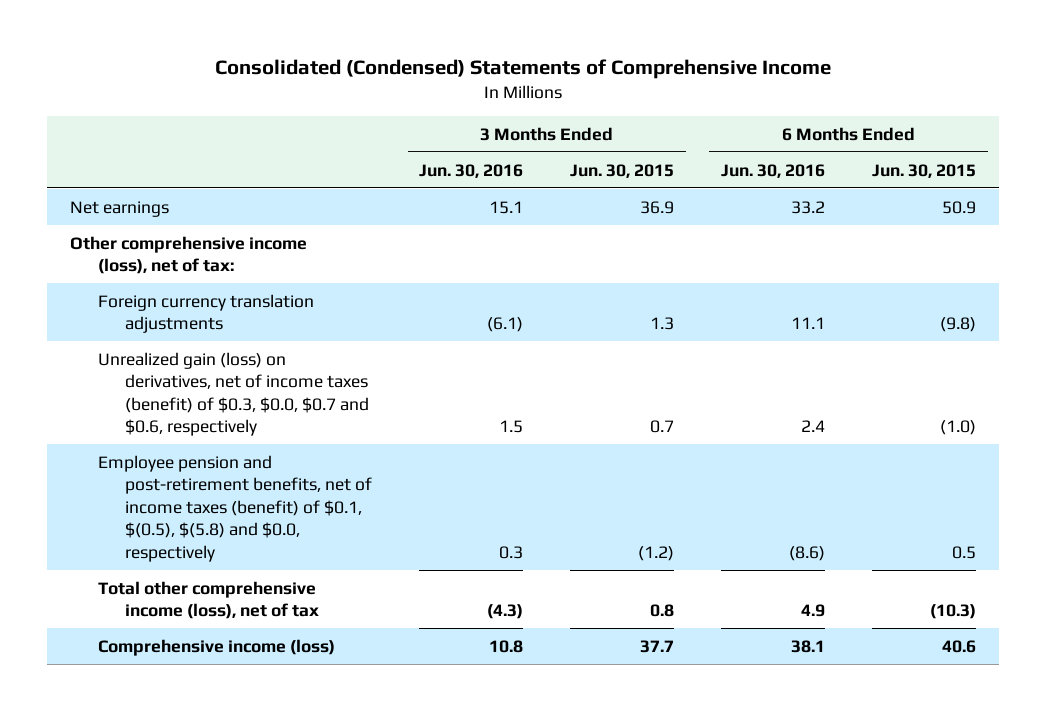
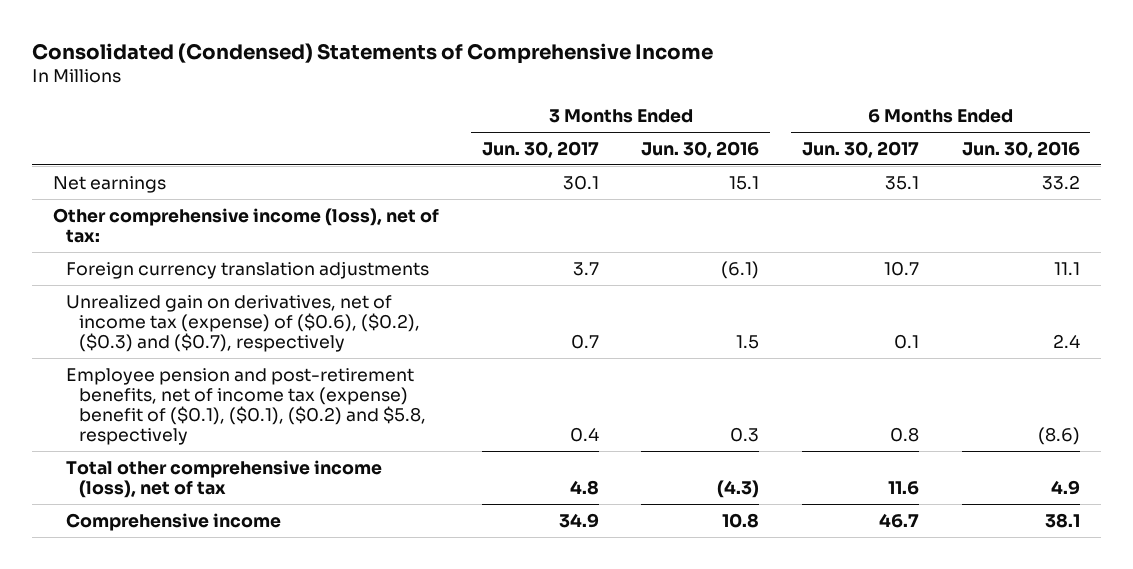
[570,163,675,178] Jun. 30, 2015 -> none
[871,163,976,178] Jun. 30, 2015 -> none
none -> [481,140,599,158] Jun. 30, 2017
none -> [802,140,920,158] Jun. 30, 2017
[97,351,370,437] Unrealized gain (loss) on derivatives, net of income taxes (benefit) of $0.3, $0.0, $0.7 and $0.6, respectively -> [66,294,420,353] Unrealized gain on derivatives, net of income tax (expense) of ($0.6), ($0.2), ($0.3) and ($0.7), respectively
[97,454,373,562] Employee pension and post-retirement benefits, net of income taxes (benefit) of $0.1, $(0.5), $(5.8) and $0.0, respectively -> [66,367,426,446] Employee pension and post-retirement benefits, net of income tax (expense) benefit of ($0.1), ($0.1), ($0.2) and $5.8, respectively
[97,638,335,656] Comprehensive income (loss) -> [66,512,282,531] Comprehensive income

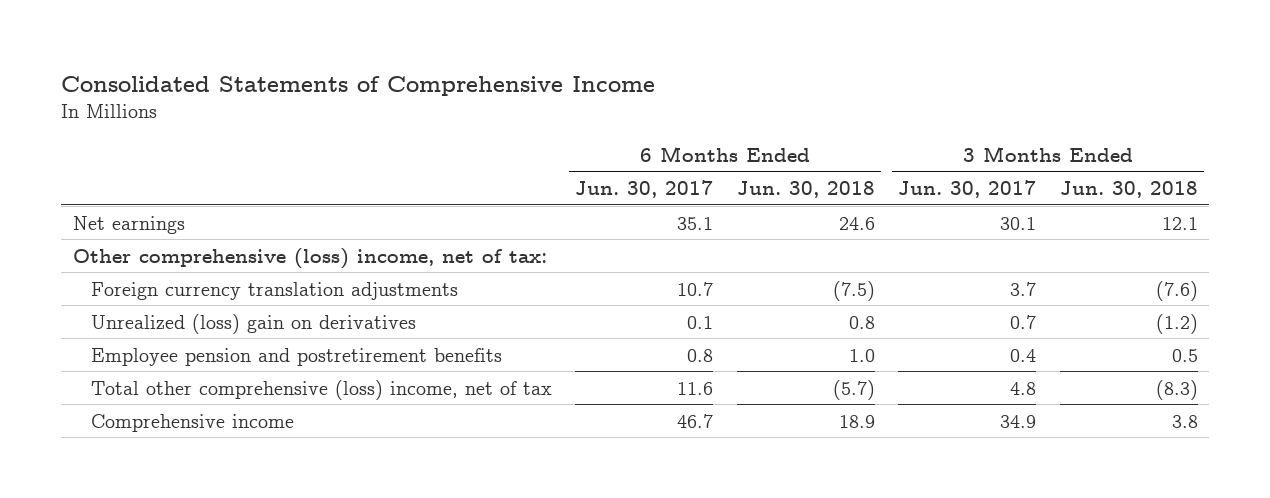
[31,42,713,64] Consolidated (Condensed) Statements of Comprehensive Income -> [60,75,655,96] Consolidated Statements of Comprehensive Income
[641,140,760,158] Jun. 30, 2016 -> none
[961,140,1080,158] Jun. 30, 2016 -> none
none -> [736,181,875,199] Jun. 30, 2018
none -> [1059,181,1198,199] Jun. 30, 2018
[53,207,440,243] Other comprehensive income (loss), net of tax: -> [72,247,547,269] Other comprehensive (loss) income, net of tax:
[66,294,420,353] Unrealized gain on derivatives, net of income tax (expense) of ($0.6), ($0.2), ($0.3) and ($0.7), respectively -> [90,313,416,334] Unrealized (loss) gain on derivatives
[66,367,426,446] Employee pension and post-retirement benefits, net of income tax (expense) benefit of ($0.1), ($0.1), ($0.2) and $5.8, respectively -> [90,347,502,366] Employee pension and postretirement benefits
[66,459,383,498] Total other comprehensive income (loss), net of tax -> [90,379,552,400] Total other comprehensive (loss) income, net of tax

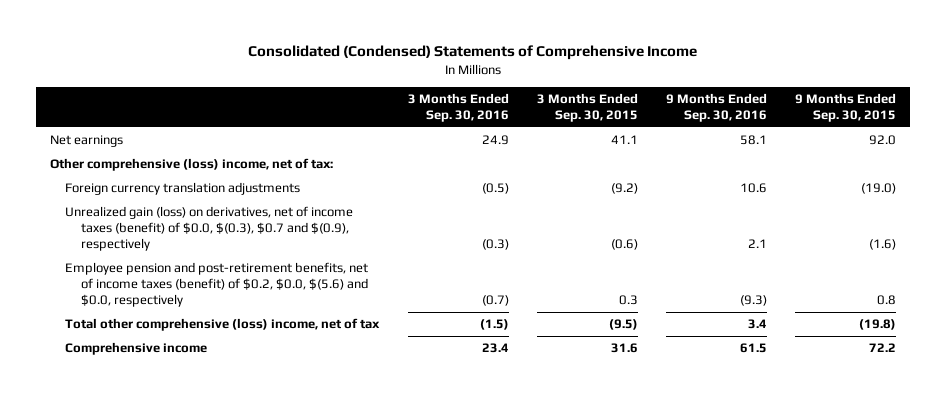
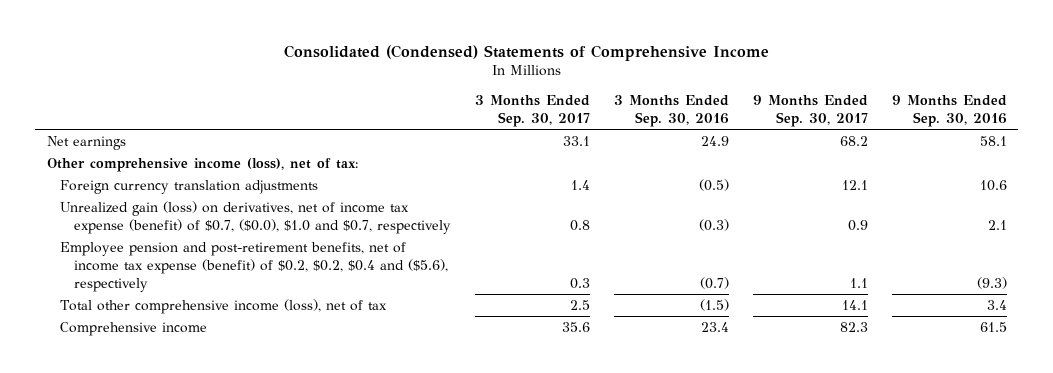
[536,93,638,122] 3 Months Ended Sep. 30, 2015 -> none
[794,93,896,122] 9 Months Ended Sep. 30, 2015 -> none
none -> [474,94,590,127] 3 Months Ended Sep. 30, 2017
none -> [752,94,868,127] 9 Months Ended Sep. 30, 2017
[49,158,333,172] Other comprehensive (loss) income, net of tax: -> [46,157,358,172] Other comprehensive income (loss), net of tax:
[65,206,354,251] Unrealized gain (loss) on derivatives, net of income taxes (benefit) of $0.0, $(0.3), $0.7 and $(0.9), respectively -> [60,200,451,234] Unrealized gain (loss) on derivatives, net of income tax expense (benefit) of $0.7, ($0.0), $1.0 and $0.7, respectively
[65,262,369,307] Employee pension and post-retirement benefits, net of income taxes (benefit) of $0.2, $0.0, $(5.6) and $0.0, respectively -> [60,241,448,292] Employee pension and post-retirement benefits, net of income tax expense (benefit) of $0.2, $0.2, $0.4 and ($5.6), respectively
[65,318,381,332] Total other comprehensive (loss) income, net of tax -> [60,298,388,314] Total other comprehensive income (loss), net of tax

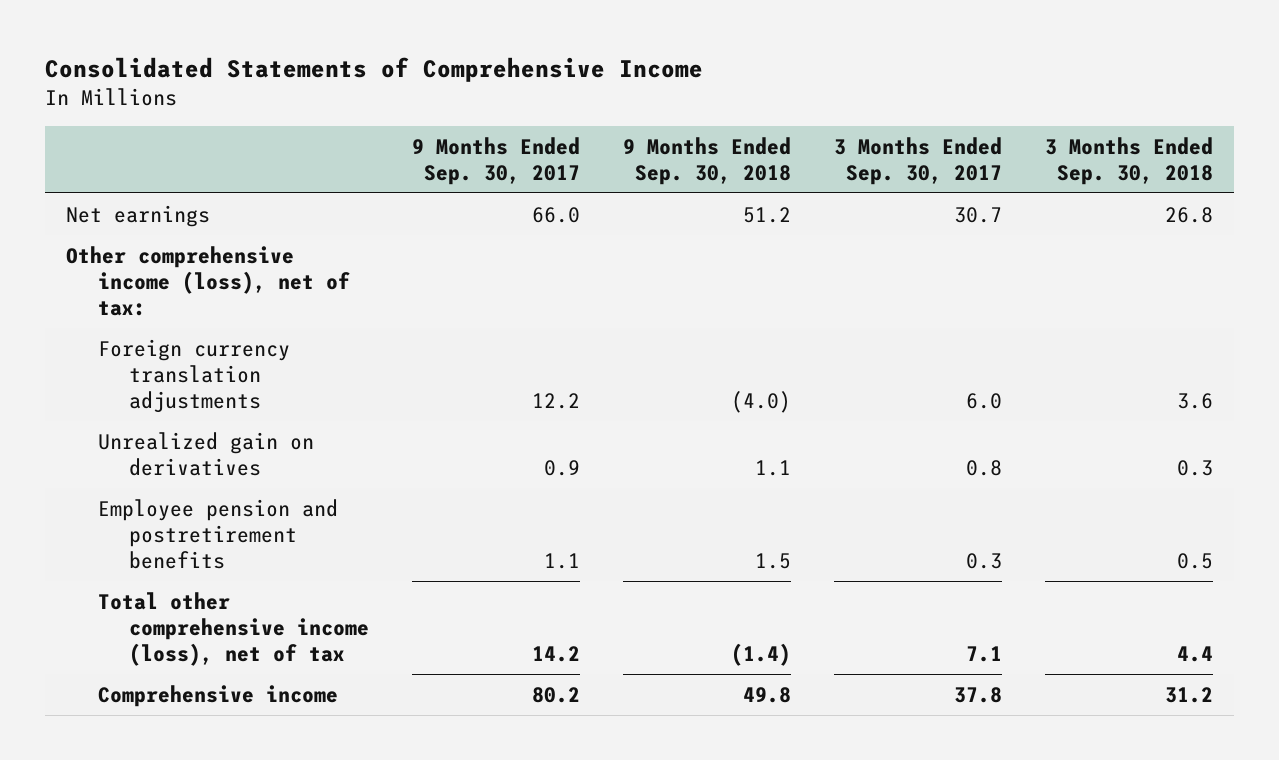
[283,44,769,61] Consolidated (Condensed) Statements of Comprehensive Income -> [44,57,703,83] Consolidated Statements of Comprehensive Income
[613,94,729,127] 3 Months Ended Sep. 30, 2016 -> none
[891,94,1007,127] 9 Months Ended Sep. 30, 2016 -> none
none -> [622,136,791,185] 9 Months Ended Sep. 30, 2018
none -> [1044,136,1213,185] 3 Months Ended Sep. 30, 2018
[562,135,590,146] 33.1 -> [953,206,1002,223] 30.7
[839,135,868,146] 68.2 -> [531,206,580,223] 66.0
[570,179,590,190] 1.4 -> [965,392,1002,409] 6.0
[841,179,868,190] 12.1 -> [531,392,580,409] 12.2
[60,200,451,234] Unrealized gain (loss) on derivatives, net of income tax expense (benefit) of $0.7, ($0.0), $1.0 and $0.7, respectively -> [97,431,314,476] Unrealized gain on derivatives
[60,241,448,292] Employee pension and post-retirement benefits, net of income tax expense (benefit) of $0.2, $0.2, $0.4 and ($5.6), respectively -> [97,498,338,569] Employee pension and postretirement benefits
[569,299,590,310] 2.5 -> [965,645,1002,662] 7.1
[841,299,868,310] 14.1 -> [531,645,580,662] 14.2
[561,321,590,332] 35.6 -> [953,686,1002,703] 37.8
[839,321,868,332] 82.3 -> [531,686,580,703] 80.2

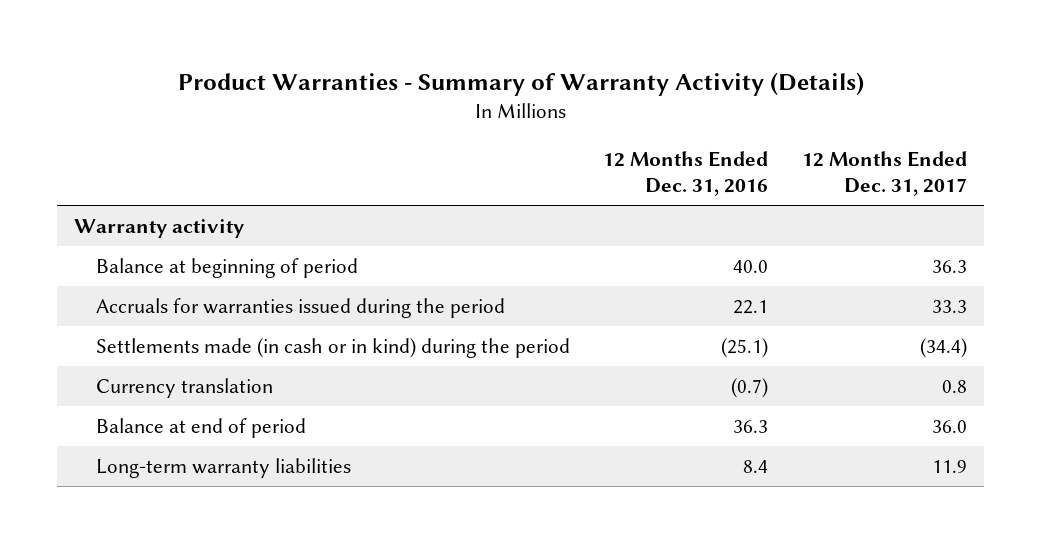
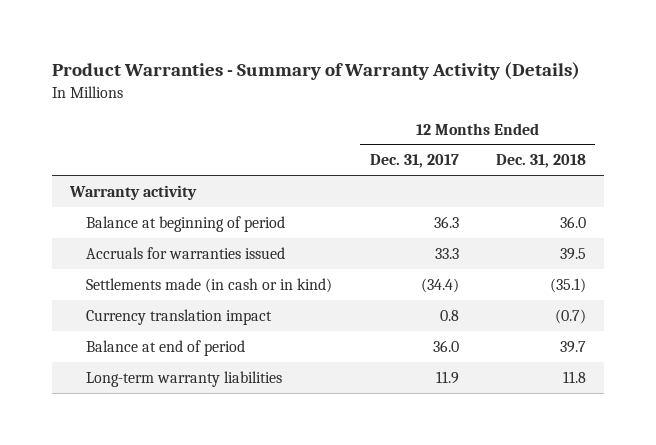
[603,151,769,197] 12 Months Ended Dec. 31, 2016 -> none
none -> [495,154,586,169] Dec. 31, 2018
[95,297,505,318] Accruals for warranties issued during the period -> [86,246,286,259] Accruals for warranties issued
[95,337,570,358] Settlements made (in cash or in kind) during the period -> [86,277,333,293] Settlements made (in cash or in kind)
[95,377,273,398] Currency translation -> [86,308,273,325] Currency translation impact

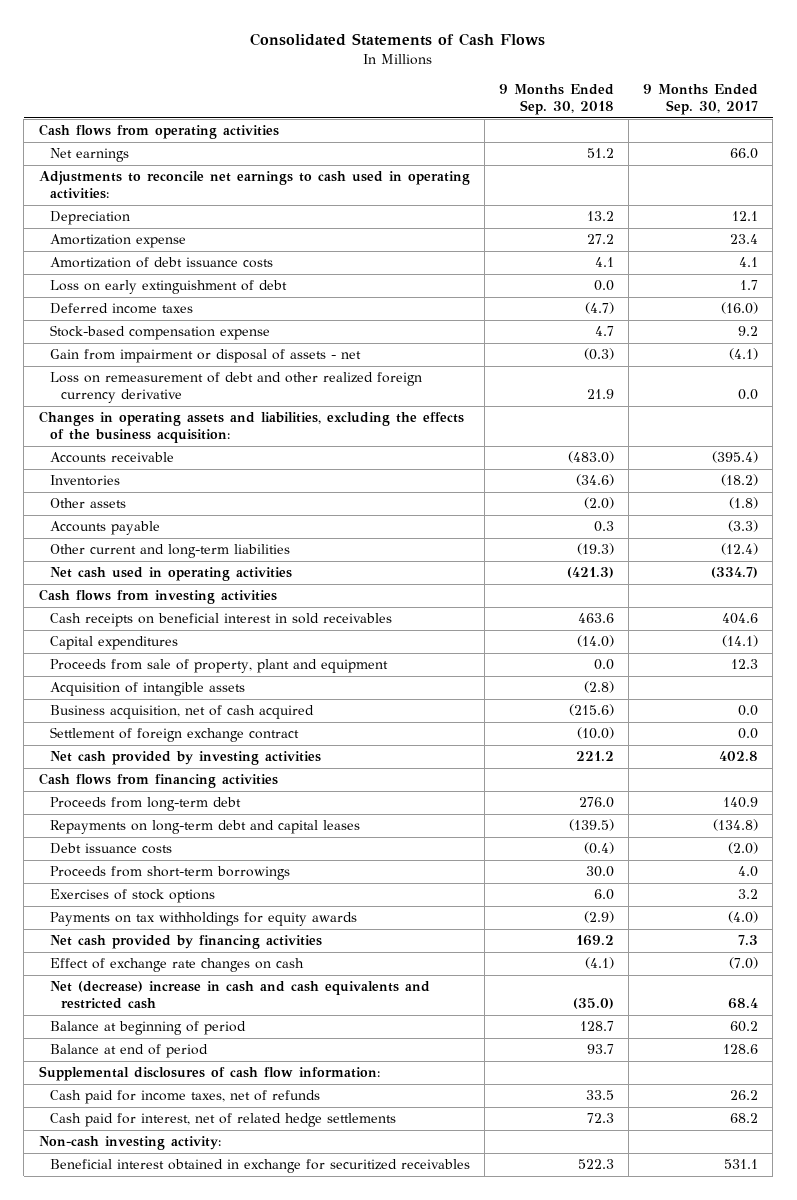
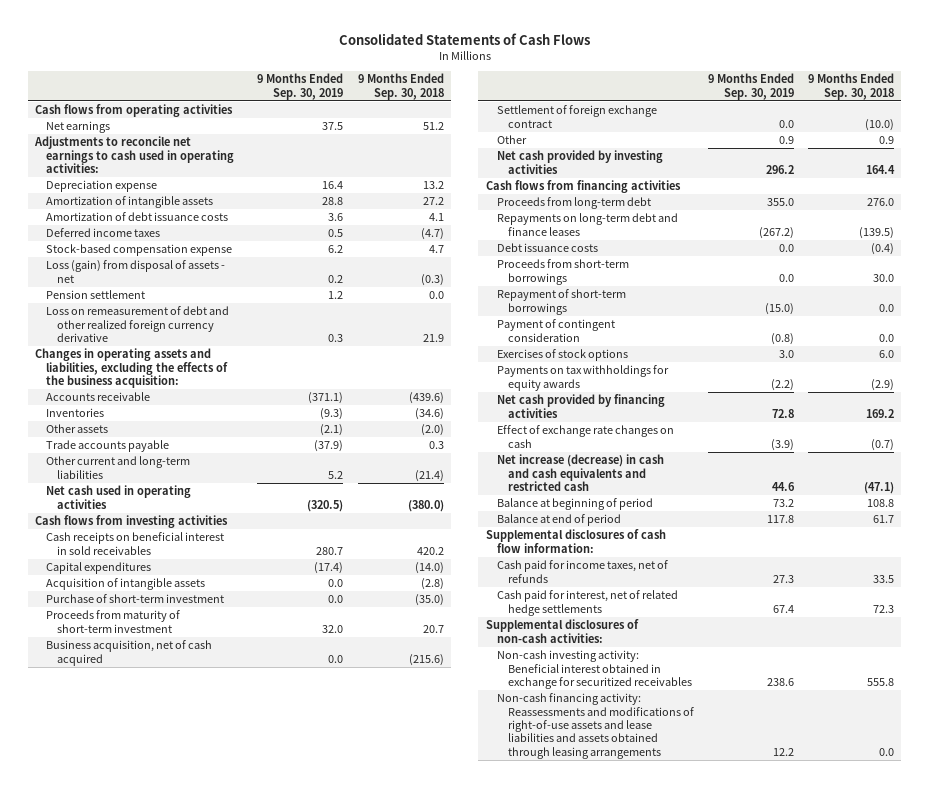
[643,84,759,115] 9 Months Ended Sep. 30, 2017 -> none
none -> [257,73,344,100] 9 Months Ended Sep. 30, 2019
[49,211,130,226] Depreciation -> [46,180,158,193] Depreciation expense
[49,234,186,249] Amortization expense -> [46,196,214,209] Amortization of intangible assets
[49,280,287,295] Loss on early extinguishment of debt -> none
[49,349,361,364] Gain from impairment or disposal of assets - net -> [46,260,226,283] Loss (gain) from disposal of assets - net
none -> [46,290,146,300] Pension settlement
[567,451,614,464] (483.0) -> [408,392,444,405] (439.6)
[49,521,160,536] Accounts payable -> [46,440,170,453] Trade accounts payable
[576,543,614,556] (19.3) -> [414,469,444,482] (21.4)
[566,567,614,579] (421.3) -> [407,499,444,512] (380.0)
[577,613,614,624] 463.6 -> [416,546,444,555] 420.2
[49,659,388,674] Proceeds from sale of property, plant and equipment -> none
none -> [46,594,225,604] Purchase of short-term investment
none -> [46,610,181,633] Proceeds from maturity of short-term investment
none -> [496,135,527,145] Other
[575,751,614,762] 221.2 -> [866,164,896,174] 164.4
[49,820,360,835] Repayments on long-term debt and capital leases -> [496,213,678,236] Repayments on long-term debt and finance leases
none -> [496,289,626,315] Repayment of short-term borrowings
none -> [496,319,615,342] Payment of contingent consideration
[584,957,614,970] (4.1) -> [871,438,895,451] (0.7)
[49,981,430,1010] Net (decrease) increase in cash and cash equivalents and restricted cash -> [496,454,664,491] Net increase (decrease) in cash and cash equivalents and restricted cash
[572,998,614,1010] (35.0) -> [864,481,895,494] (47.1)
[579,1021,614,1032] 128.7 -> [867,499,895,508] 108.8
[586,1044,614,1055] 93.7 -> [873,515,895,524] 61.7
[38,1136,221,1151] Non-cash investing activity: -> none
none -> [485,619,639,643] Supplemental disclosures of non-cash activities:
[49,1159,470,1174] Beneficial interest obtained in exchange for securitized receivables -> [496,650,692,689] Non-cash investing activity: Beneficial interest obtained in exchange for securitized receivables
[577,1159,614,1170] 522.3 -> [867,677,895,686] 555.8
none -> [496,693,694,759] Non-cash financing activity: Reassessments and modifications of right-of-use assets and lease liabilities and assets obtained through leasing arrangements

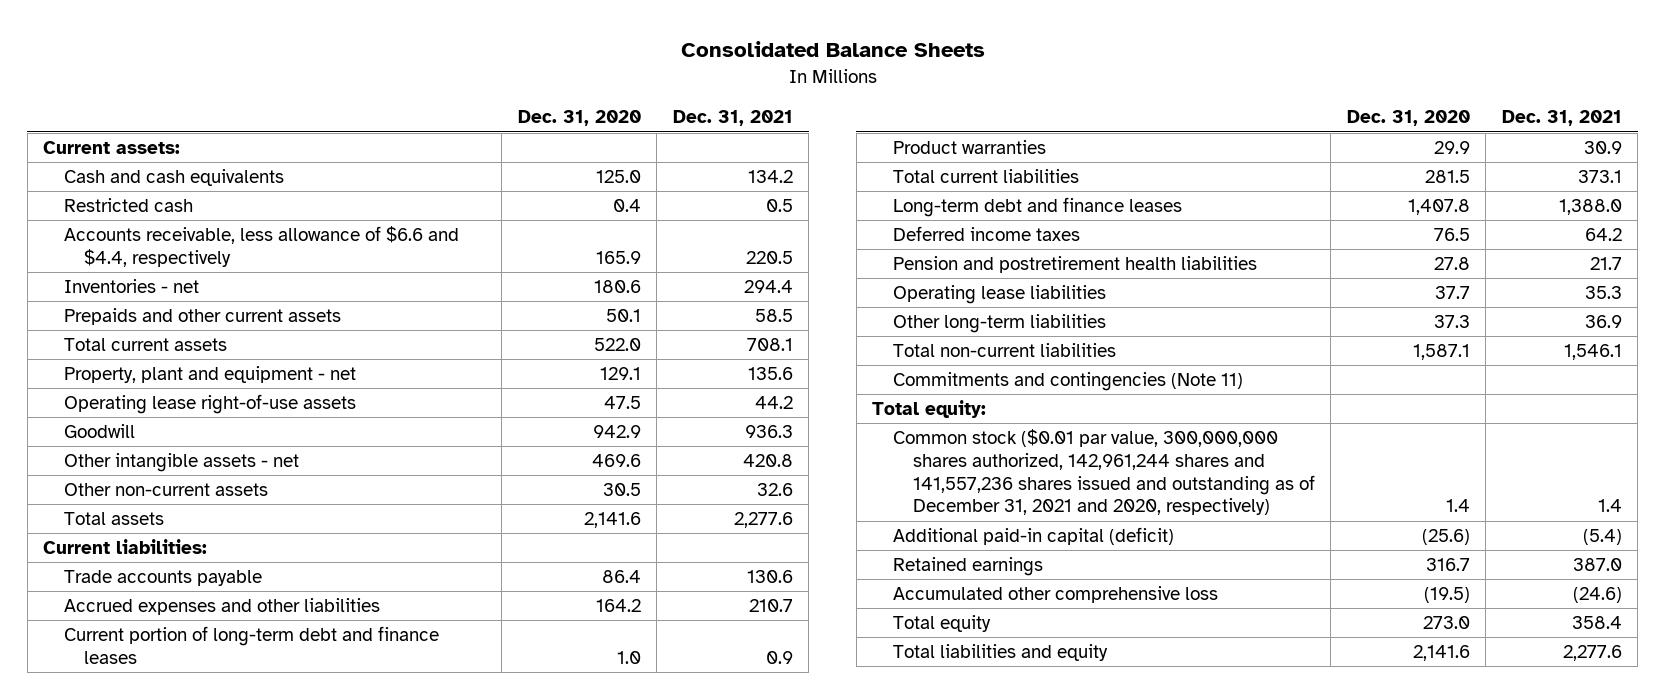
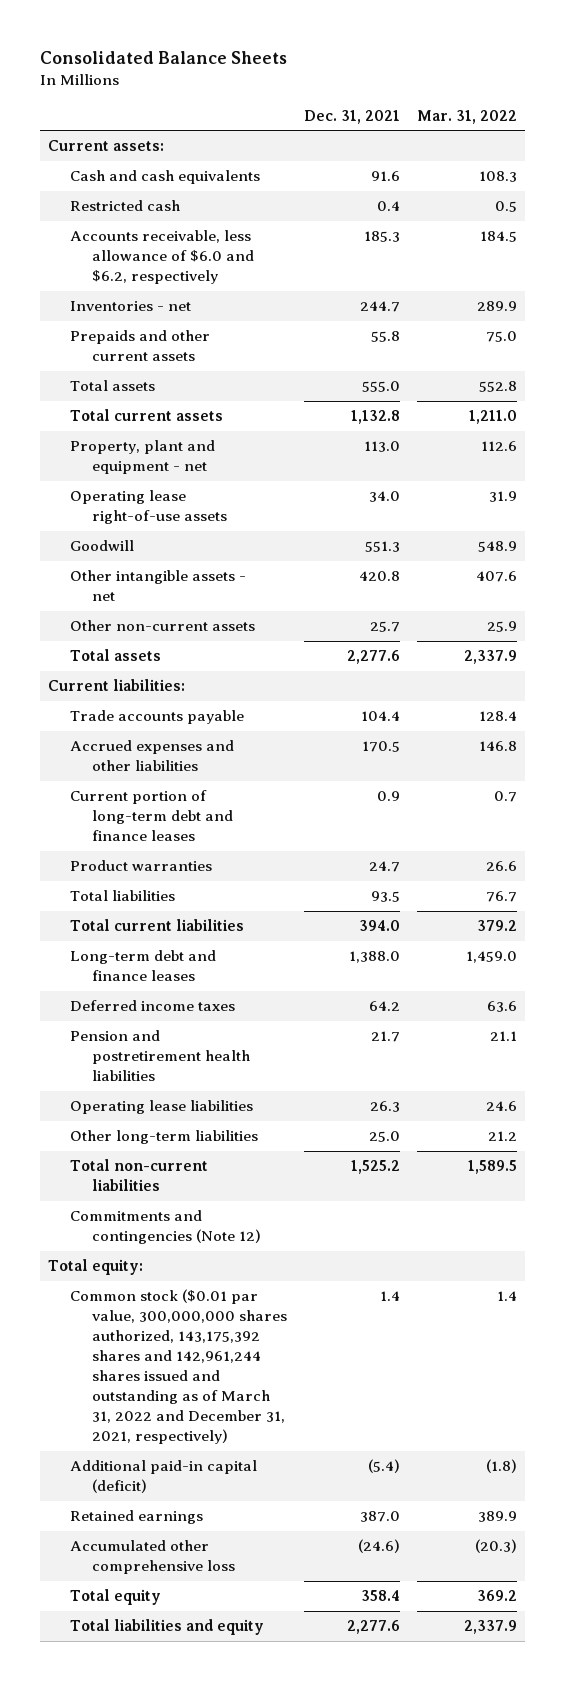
[517,110,641,127] Dec. 31, 2020 -> none
none -> [416,109,517,124] Mar. 31, 2022
[747,170,793,184] 134.2 -> [370,171,400,182] 91.6
[765,199,793,213] 0.5 -> [376,201,400,212] 0.4
[63,226,459,267] Accounts receivable, less allowance of $6.6 and $4.4, respectively -> [70,230,255,285] Accounts receivable, less allowance of $6.0 and $6.2, respectively
[745,250,793,264] 220.5 -> [363,231,400,243] 185.3
[743,280,793,294] 294.4 -> [359,301,400,313] 244.7
[754,309,793,323] 58.5 -> [370,331,400,343] 55.8
none -> [70,380,156,392] Total assets
[746,338,793,352] 708.1 -> [350,410,400,425] 1,132.8
[747,367,793,381] 135.6 -> [363,441,400,453] 113.0
[754,396,793,410] 44.2 -> [368,491,400,503] 34.0
[744,425,793,439] 936.3 -> [364,541,400,553] 551.3
[756,483,793,497] 32.6 -> [369,621,400,633] 25.7
[746,570,793,584] 130.6 -> [360,711,400,722] 104.4
[748,599,793,613] 210.7 -> [361,741,400,753] 170.5
[1583,141,1622,155] 30.9 -> [368,861,400,873] 24.7
none -> [70,890,176,902] Total liabilities
[1577,170,1622,184] 373.1 -> [358,920,400,932] 394.0
[1584,286,1622,300] 35.3 -> [369,1101,400,1113] 26.3
[1584,315,1622,329] 36.9 -> [368,1131,400,1143] 25.0
[1563,344,1622,361] 1,546.1 -> [350,1160,400,1175] 1,525.2
[892,372,1243,392] Commitments and contingencies (Note 11) -> [70,1210,262,1245] Commitments and contingencies (Note 12)
[892,429,1316,516] Common stock ($0.01 par value, 300,000,000 shares authorized, 142,961,244 shares and 141,557,236 shares issued and outstanding as of December 31, 2021 and 2020, respectively) -> [70,1289,288,1445] Common stock ($0.01 par value, 300,000,000 shares authorized, 143,175,392 shares and 142,961,244 shares issued and outstanding as of March 31, 2022 and December 31, 2021, respectively)

